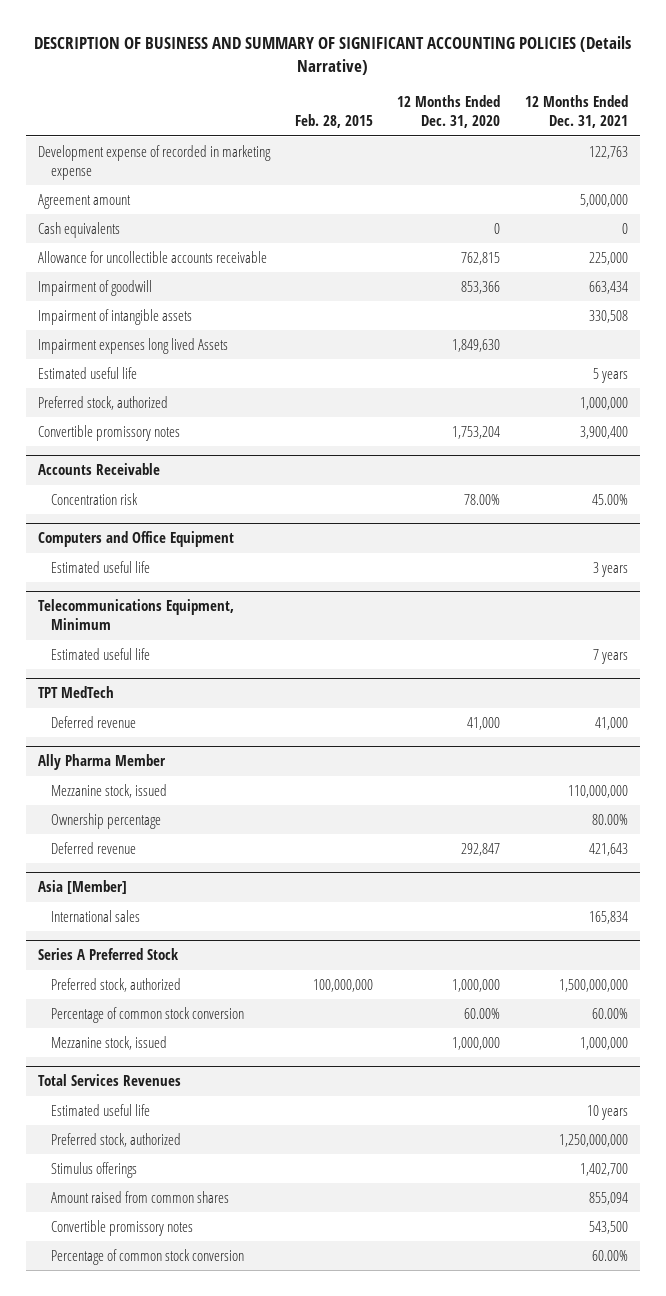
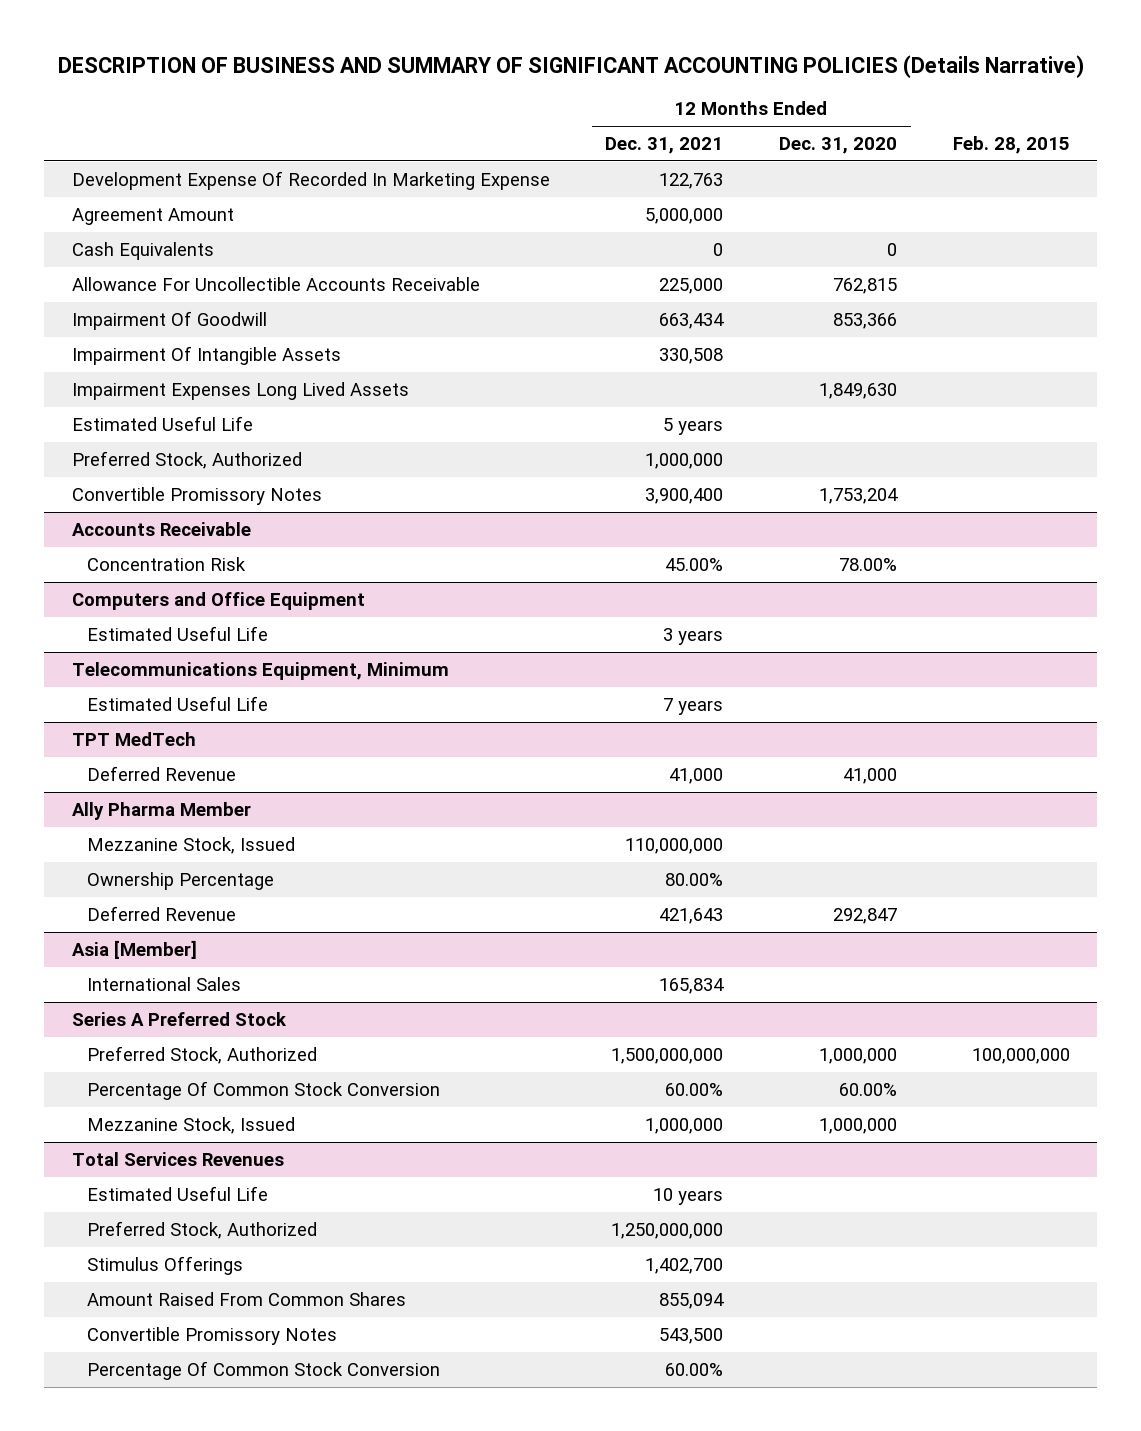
[38,144,272,180] Development expense of recorded in marketing expense -> [71,170,550,190] Development Expense Of Recorded In Marketing Expense
[38,193,132,209] Agreement amount -> [71,207,234,225] Agreement Amount
[38,221,121,238] Cash equivalents -> [71,241,214,260] Cash Equivalents
[38,250,268,263] Allowance for uncollectible accounts receivable -> [71,276,480,291] Allowance For Uncollectible Accounts Receivable
[38,279,153,296] Impairment of goodwill -> [71,310,267,330] Impairment Of Goodwill
[38,308,193,325] Impairment of intangible assets -> [71,345,341,365] Impairment Of Intangible Assets
[38,337,229,354] Impairment expenses long lived Assets -> [71,381,409,400] Impairment Expenses Long Lived Assets
[38,366,138,379] Estimated useful life -> [71,415,253,431] Estimated Useful Life
[38,395,169,410] Preferred stock, authorized -> [71,450,302,469] Preferred Stock, Authorized
[38,424,181,441] Convertible promissory notes -> [71,486,322,505] Convertible Promissory Notes
[50,492,138,505] Concentration risk -> [87,556,247,571] Concentration Risk
[50,560,150,573] Estimated useful life -> [87,625,269,641] Estimated Useful Life
[50,647,150,660] Estimated useful life -> [87,695,269,711] Estimated Useful Life
[50,715,136,728] Deferred revenue -> [87,765,237,781] Deferred Revenue
[50,783,167,798] Mezzanine stock, issued -> [87,836,296,854] Mezzanine Stock, Issued
[50,812,161,829] Ownership percentage -> [87,871,275,890] Ownership Percentage
[50,841,136,854] Deferred revenue -> [87,905,237,921] Deferred Revenue
[50,909,140,922] International sales -> [87,976,242,991] International Sales
[50,977,181,992] Preferred stock, authorized -> [87,1045,318,1064] Preferred Stock, Authorized
[50,1006,244,1023] Percentage of common stock conversion -> [87,1080,441,1100] Percentage Of Common Stock Conversion
[50,1035,167,1050] Mezzanine stock, issued -> [87,1116,296,1134] Mezzanine Stock, Issued
[50,1103,150,1116] Estimated useful life -> [87,1185,269,1201] Estimated Useful Life
[50,1132,181,1147] Preferred stock, authorized -> [87,1220,318,1239] Preferred Stock, Authorized
[50,1161,137,1178] Stimulus offerings -> [87,1255,244,1275] Stimulus Offerings
[50,1190,229,1203] Amount raised from common shares -> [87,1291,407,1306] Amount Raised From Common Shares
[50,1219,193,1236] Convertible promissory notes -> [87,1326,338,1345] Convertible Promissory Notes
[50,1248,244,1265] Percentage of common stock conversion -> [87,1360,441,1380] Percentage Of Common Stock Conversion

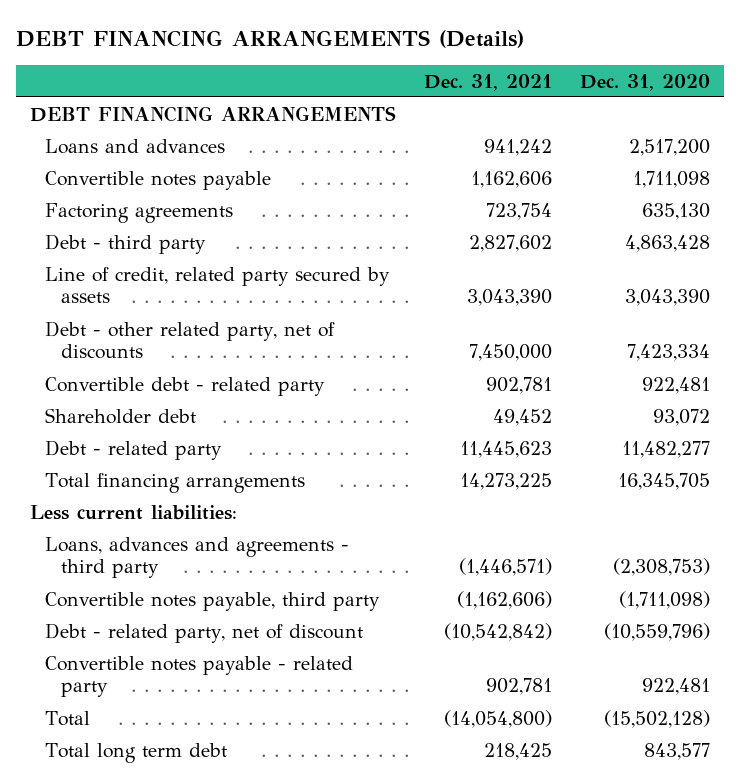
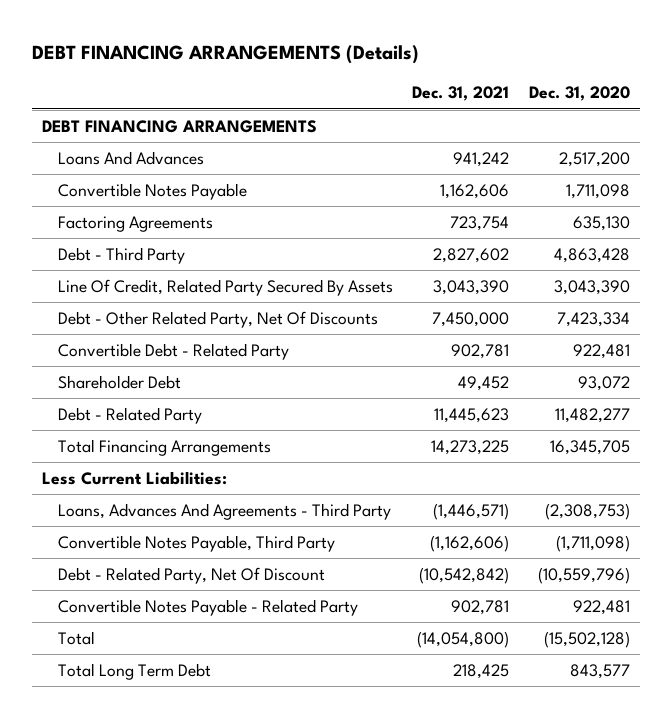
[45,138,226,154] Loans and advances -> [57,150,204,165] Loans And Advances
[45,170,272,190] Convertible notes payable -> [57,182,247,200] Convertible Notes Payable
[45,202,234,223] Factoring agreements -> [57,215,213,232] Factoring Agreements
[45,233,207,254] Debt - third party -> [57,246,185,264] Debt - Third Party
[45,266,391,304] Line of credit, related party secured by assets -> [57,278,393,296] Line Of Credit, Related Party Secured By Assets
[45,320,336,360] Debt - other related party, net of discounts -> [57,310,378,328] Debt - Other Related Party, Net Of Discounts
[45,376,326,396] Convertible debt - related party -> [57,342,289,360] Convertible Debt - Related Party
[45,407,197,424] Shareholder debt -> [57,374,181,389] Shareholder Debt
[45,439,223,460] Debt - related party -> [57,406,202,424] Debt - Related Party
[45,472,306,493] Total financing arrangements -> [57,438,271,456] Total Financing Arrangements
[29,504,237,520] Less current liabilities: -> [41,470,227,485] Less Current Liabilities:
[45,536,350,579] Loans, advances and agreements - third party -> [57,502,391,520] Loans, Advances And Agreements - Third Party
[45,591,381,611] Convertible notes payable, third party -> [57,534,335,552] Convertible Notes Payable, Third Party
[45,622,364,643] Debt - related party, net of discount -> [57,566,325,584] Debt - Related Party, Net Of Discount
[45,655,354,698] Convertible notes payable - related party -> [57,598,358,616] Convertible Notes Payable - Related Party
[45,742,228,763] Total long term debt -> [57,662,211,680] Total Long Term Debt

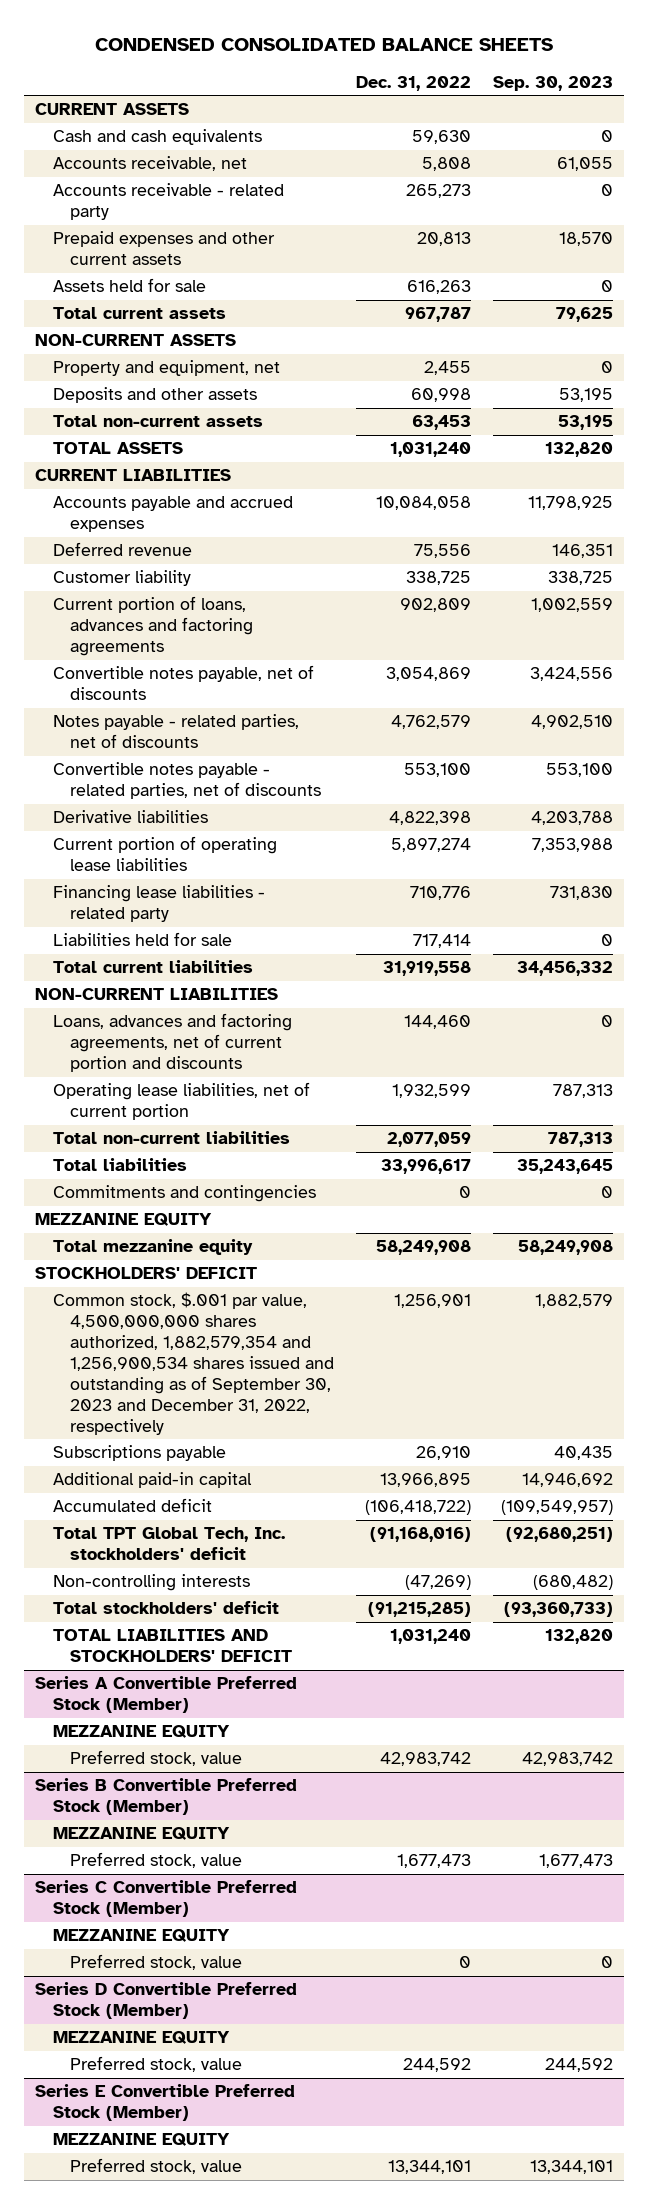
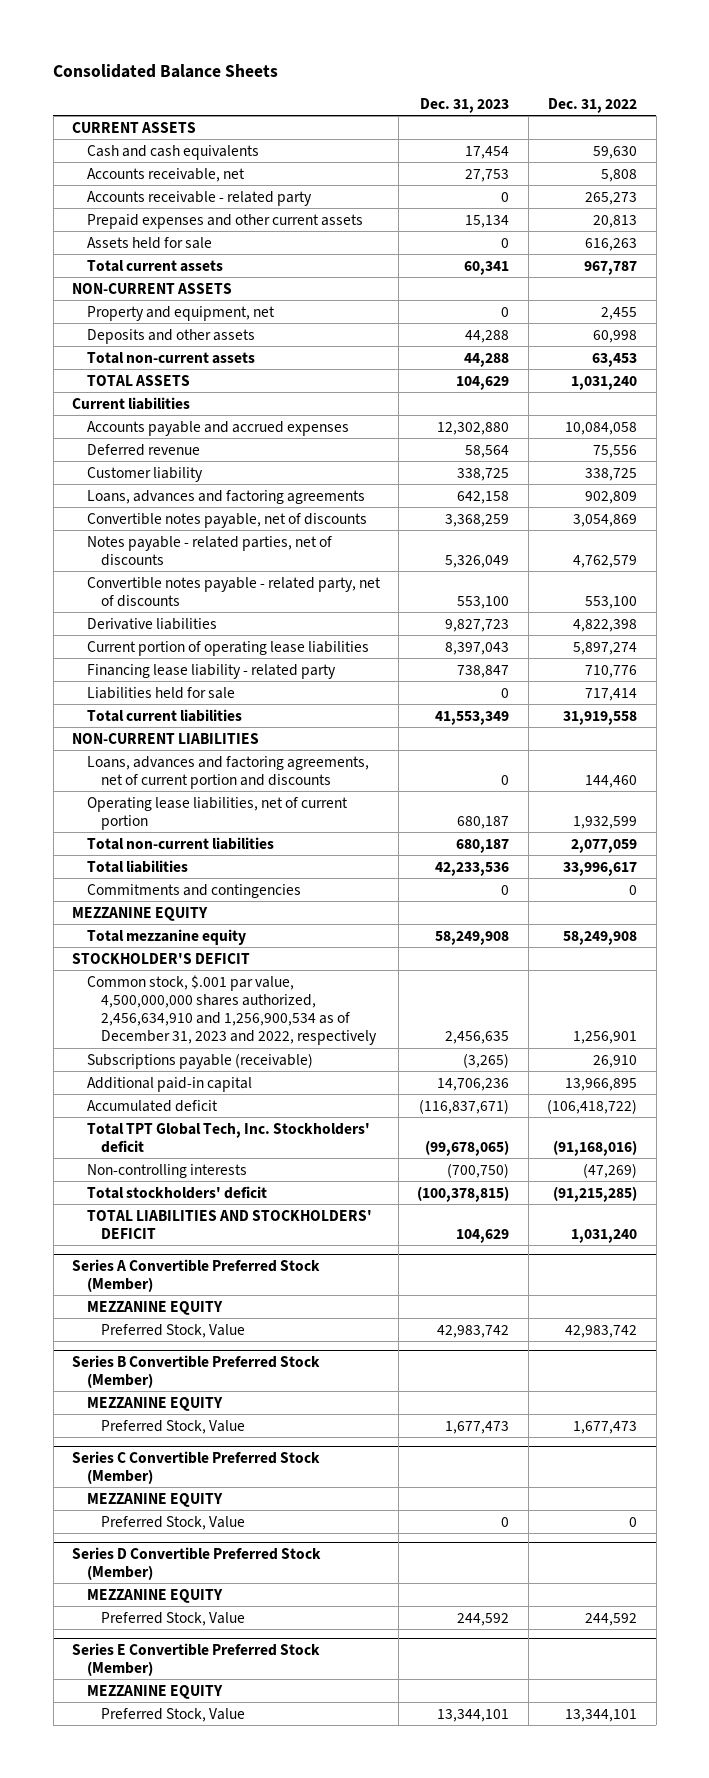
[94,37,553,51] CONDENSED CONSOLIDATED BALANCE SHEETS -> [53,63,279,78] Consolidated Balance Sheets
[493,75,614,91] Sep. 30, 2023 -> none
none -> [420,97,510,113] Dec. 31, 2023
[34,469,231,482] CURRENT LIABILITIES -> [71,396,190,410] Current liabilities
[52,596,254,657] Current portion of loans, advances and factoring agreements -> [86,489,365,504] Loans, advances and factoring agreements
[52,762,322,800] Convertible notes payable - related parties, net of discounts -> [86,576,381,607] Convertible notes payable - related party, net of discounts
[52,885,265,923] Financing lease liabilities - related party -> [86,663,336,679] Financing lease liability - related party
[34,1267,257,1280] STOCKHOLDERS' DEFICIT -> [71,952,250,964] STOCKHOLDER'S DEFICIT
[52,1292,335,1435] Common stock, $.001 par value, 4,500,000,000 shares authorized, 1,882,579,354 and 1,256,900,534 shares issued and outstanding as of September 30, 2023 and December 31, 2022, respectively -> [86,974,378,1046] Common stock, $.001 par value, 4,500,000,000 shares authorized, 2,456,634,910 and 1,256,900,534 as of December 31, 2023 and 2022, respectively
[52,1445,226,1462] Subscriptions payable -> [86,1052,313,1069] Subscriptions payable (receivable)
[52,1527,285,1561] Total TPT Global Tech, Inc. stockholders' deficit -> [86,1122,370,1153] Total TPT Global Tech, Inc. Stockholders' deficit
[70,1750,243,1767] Preferred stock, value -> [101,1323,246,1338] Preferred Stock, Value
[70,1852,243,1869] Preferred stock, value -> [101,1419,246,1434] Preferred Stock, Value
[70,1954,243,1971] Preferred stock, value -> [101,1515,246,1530] Preferred Stock, Value
[70,2056,243,2073] Preferred stock, value -> [101,1611,246,1626] Preferred Stock, Value
[70,2158,243,2175] Preferred stock, value -> [101,1707,246,1722] Preferred Stock, Value

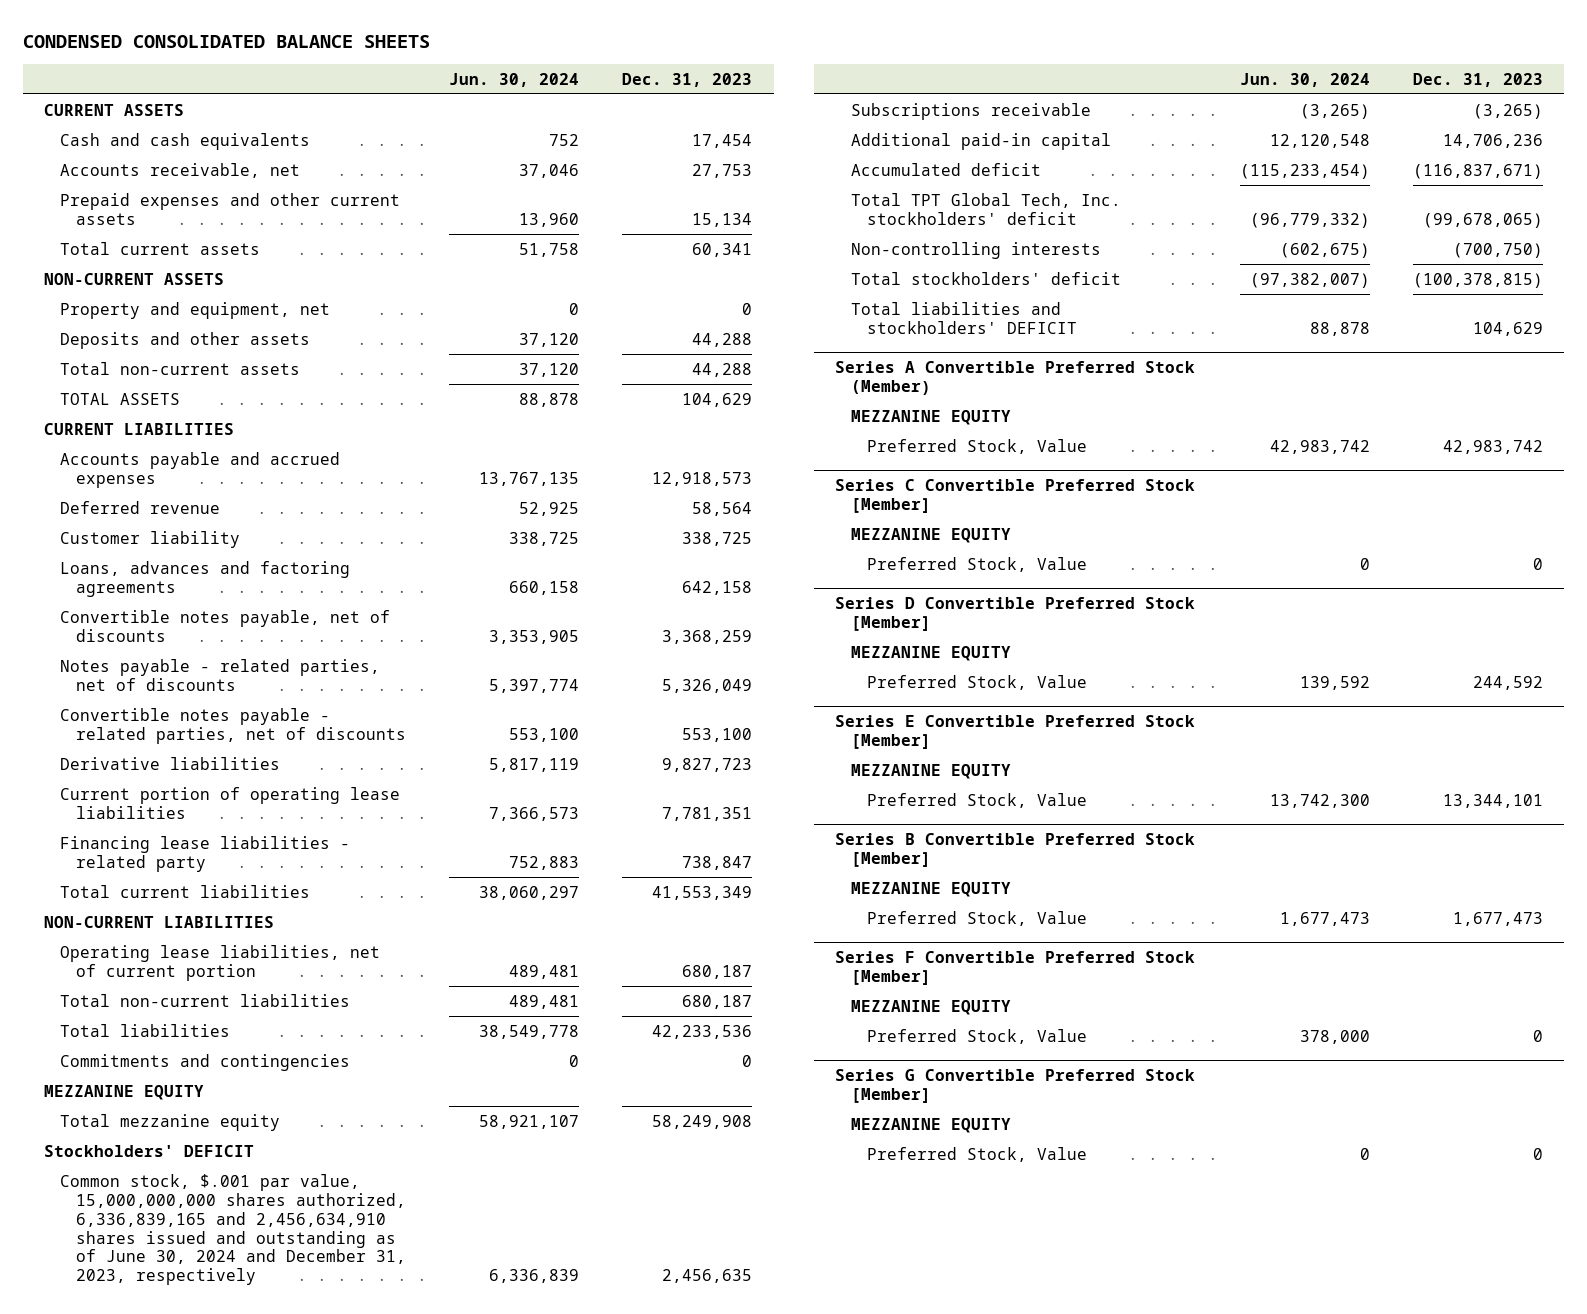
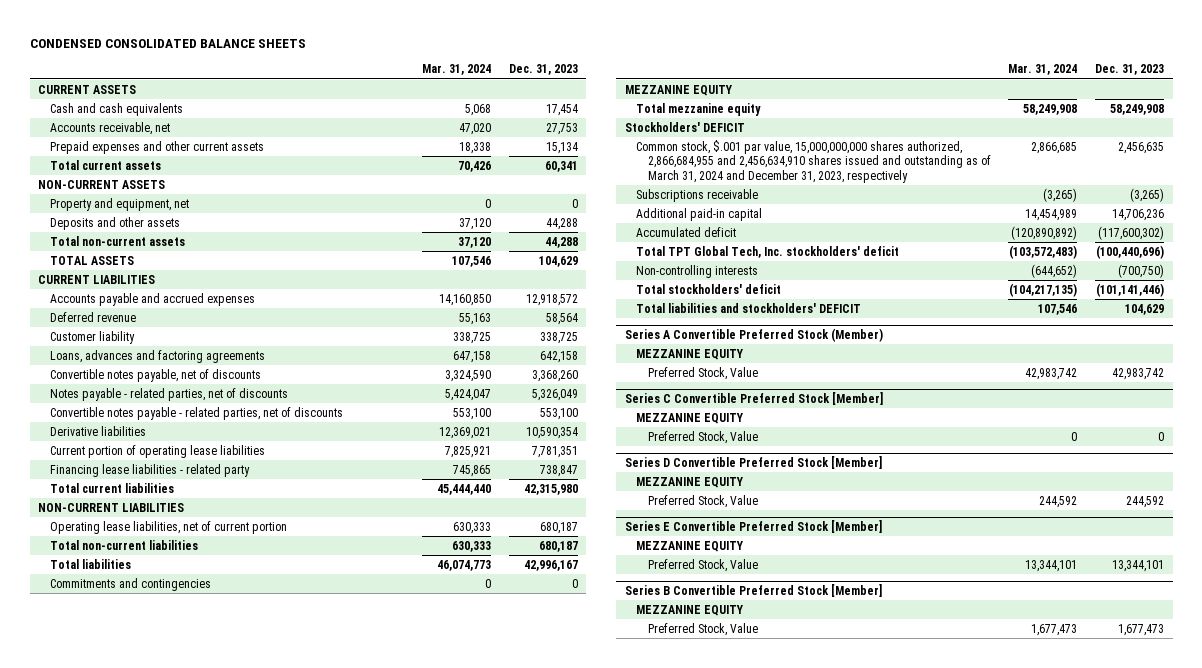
[448,72,579,87] Jun. 30, 2024 -> none
none -> [421,64,491,76] Mar. 31, 2024
[652,471,753,486] 12,918,573 -> [525,293,578,306] 12,918,572
[662,629,753,644] 3,368,259 -> [531,369,578,382] 3,368,260
[662,757,753,772] 9,827,723 -> [525,426,578,439] 10,590,354
[652,885,753,900] 41,553,349 -> [523,483,578,495] 42,315,980
[652,1024,753,1039] 42,233,536 -> [523,559,578,571] 42,996,167
[60,1173,406,1286] Common stock, $.001 par value, 15,000,000,000 shares authorized, 6,336,839,165 and 2,456,634,910 shares issued and outstanding as of June 30, 2024 and December 31, 2023, respectively -> [636,139,991,184] Common stock, $.001 par value, 15,000,000,000 shares authorized, 2,866,684,955 and 2,456,634,910 shares issued and outstanding as of March 31, 2024 and December 31, 2023, respectively
[1412,163,1543,179] (116,837,671) -> [1098,225,1165,240] (117,600,302)
[1422,212,1543,228] (99,678,065) -> [1096,244,1165,259] (100,440,696)
[1412,272,1543,288] (100,378,815) -> [1096,282,1165,297] (101,141,446)
[835,951,1196,986] Series F Convertible Preferred Stock [Member] -> none
[851,999,1012,1015] MEZZANINE EQUITY -> none
[866,1028,1087,1044] Preferred Stock, Value -> none
[835,1069,1196,1104] Series G Convertible Preferred Stock [Member] -> none
[851,1117,1012,1133] MEZZANINE EQUITY -> none
[866,1146,1087,1162] Preferred Stock, Value -> none

